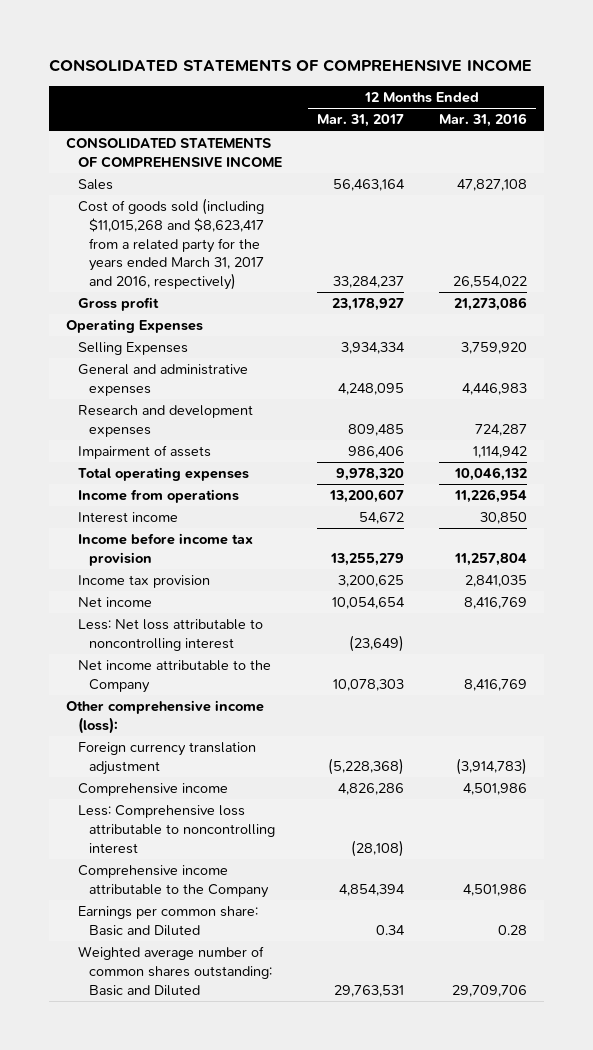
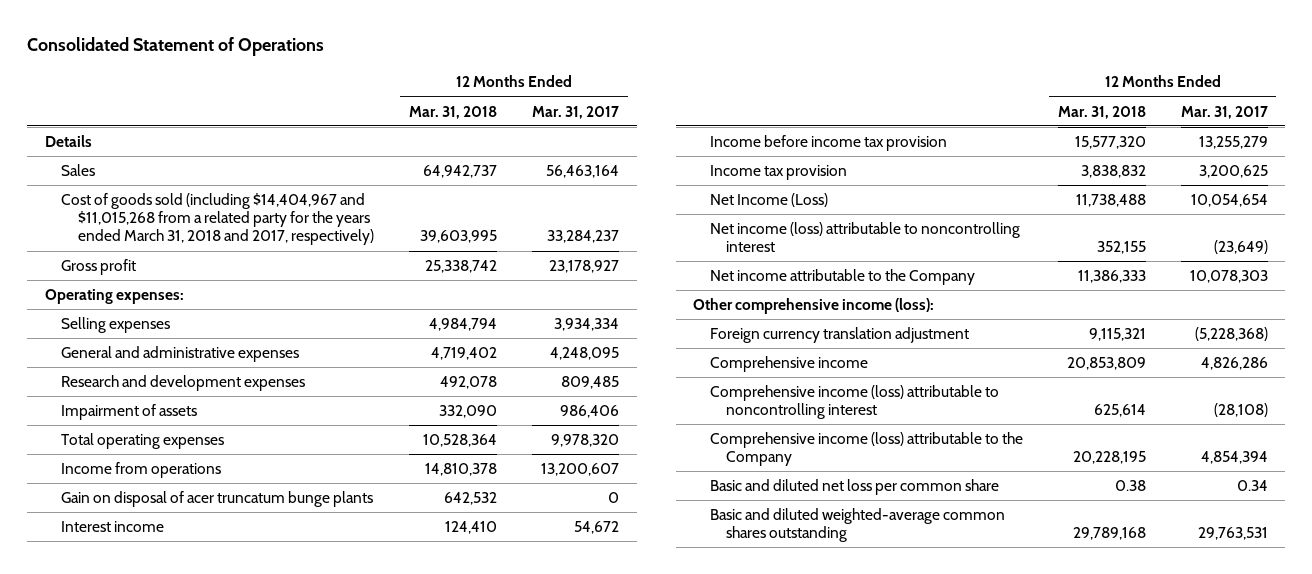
[48,59,532,73] CONSOLIDATED STATEMENTS OF COMPREHENSIVE INCOME -> [27,37,325,57] Consolidated Statement of Operations
[438,113,527,128] Mar. 31, 2016 -> none
none -> [409,105,498,119] Mar. 31, 2018
[66,137,282,168] CONSOLIDATED STATEMENTS OF COMPREHENSIVE INCOME -> none
none -> [44,135,92,148] Details
[77,198,265,290] Cost of goods sold (including $11,015,268 and $8,623,417 from a related party for the years ended March 31, 2017 and 2016, respectively) -> [61,193,374,246] Cost of goods sold (including $14,404,967 and $11,015,268 from a related party for the years ended March 31, 2018 and 2017, respectively)
[66,319,204,334] Operating Expenses -> [44,289,184,305] Operating expenses:
[77,342,188,356] Selling Expenses -> [61,317,171,334] Selling expenses
none -> [61,491,374,508] Gain on disposal of acer truncatum bunge plants
[77,597,152,608] Net income -> [709,193,828,208] Net Income (Loss)
[77,619,263,651] Less: Net loss attributable to noncontrolling interest -> [709,222,1020,253] Net income (loss) attributable to noncontrolling interest
[77,805,276,854] Less: Comprehensive loss attributable to noncontrolling interest -> [709,385,999,420] Comprehensive income (loss) attributable to noncontrolling interest
[77,865,270,898] Comprehensive income attributable to the Company -> [709,432,1023,467] Comprehensive income (loss) attributable to the Company
[77,906,258,936] Earnings per common share: Basic and Diluted -> [709,479,999,496] Basic and diluted net loss per common share
[77,946,273,996] Weighted average number of common shares outstanding: Basic and Diluted -> [709,508,1005,543] Basic and diluted weighted-average common shares outstanding

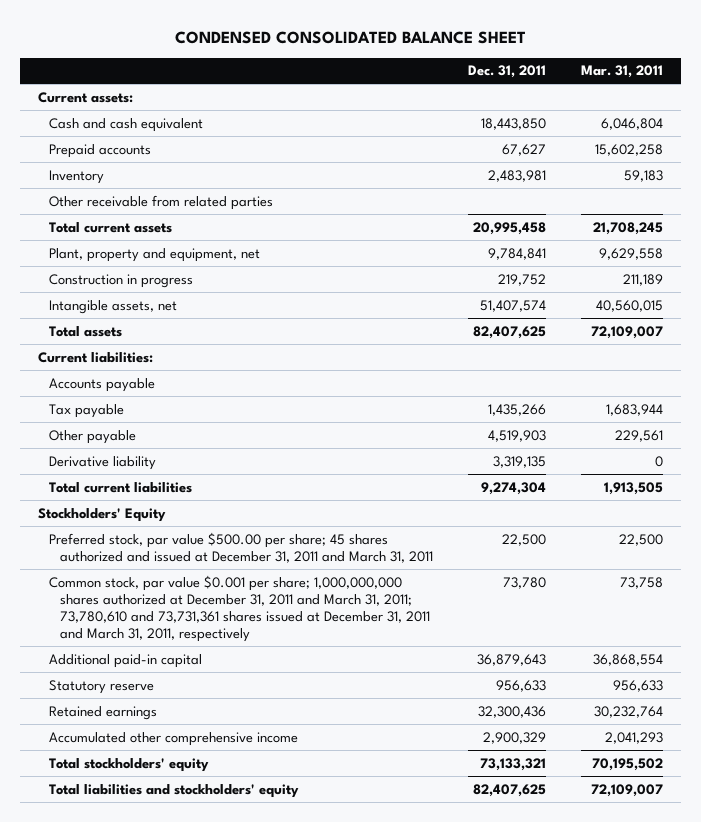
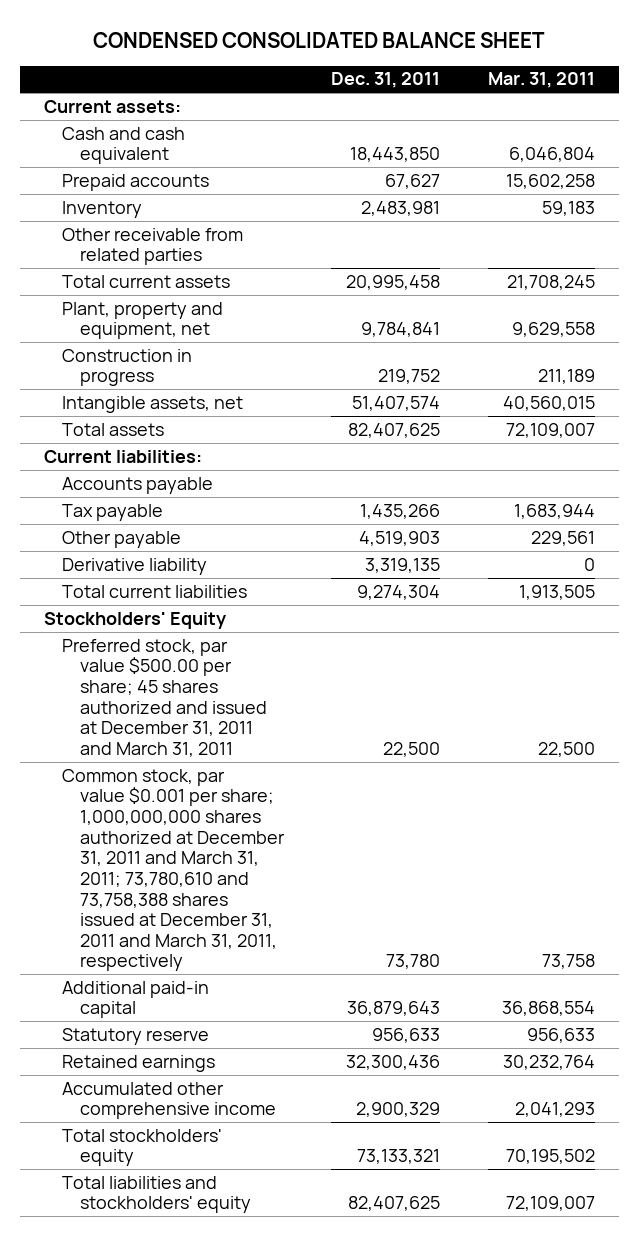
[48,574,430,642] Common stock, par value $0.001 per share; 1,000,000,000 shares authorized at December 31, 2011 and March 31, 2011; 73,780,610 and 73,731,361 shares issued at December 31, 2011 and March 31, 2011, respectively -> [61,768,285,972] Common stock, par value $0.001 per share; 1,000,000,000 shares authorized at December 31, 2011 and March 31, 2011; 73,780,610 and 73,758,388 shares issued at December 31, 2011 and March 31, 2011, respectively

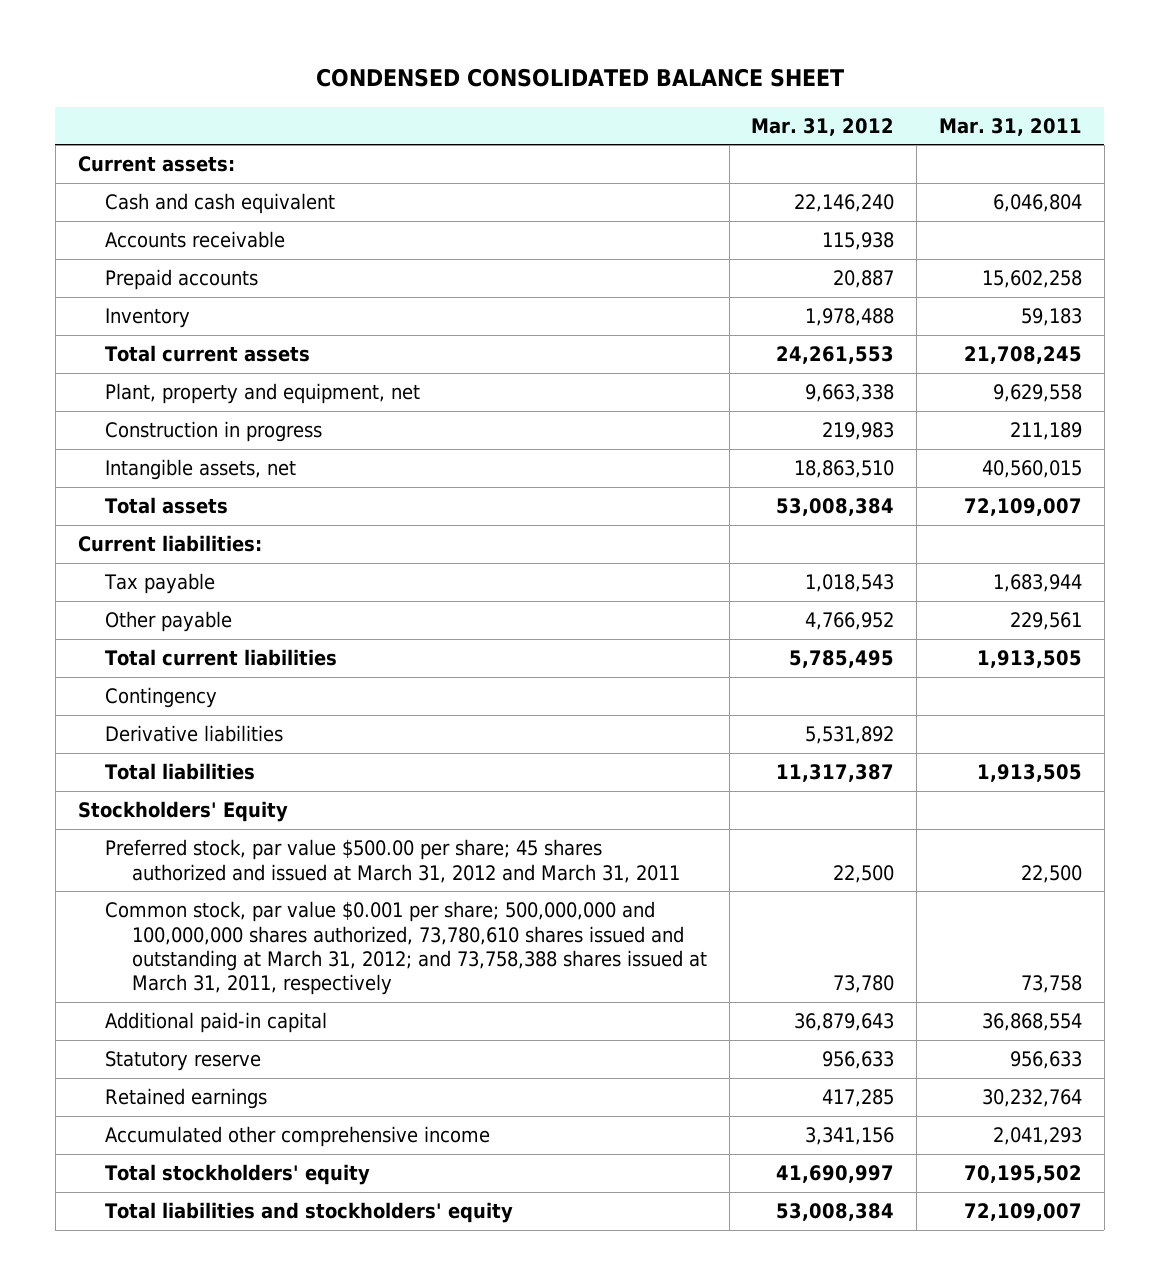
[331,72,441,89] Dec. 31, 2011 -> none
none -> [751,117,895,136] Mar. 31, 2012
none -> [104,231,285,249] Accounts receivable
[61,227,243,266] Other receivable from related parties -> none
[61,476,213,494] Accounts payable -> none
[61,557,207,575] Derivative liability -> none
none -> [104,687,217,709] Contingency
none -> [104,725,283,743] Derivative liabilities
none -> [104,763,255,781] Total liabilities
[61,638,267,757] Preferred stock, par value $500.00 per share; 45 shares authorized and issued at December 31, 2011 and March 31, 2011 -> [104,839,680,883] Preferred stock, par value $500.00 per share; 45 shares authorized and issued at March 31, 2012 and March 31, 2011
[61,768,285,972] Common stock, par value $0.001 per share; 1,000,000,000 shares authorized at December 31, 2011 and March 31, 2011; 73,780,610 and 73,758,388 shares issued at December 31, 2011 and March 31, 2011, respectively -> [104,901,707,996] Common stock, par value $0.001 per share; 500,000,000 and 100,000,000 shares authorized, 73,780,610 shares issued and outstanding at March 31, 2012; and 73,758,388 shares issued at March 31, 2011, respectively

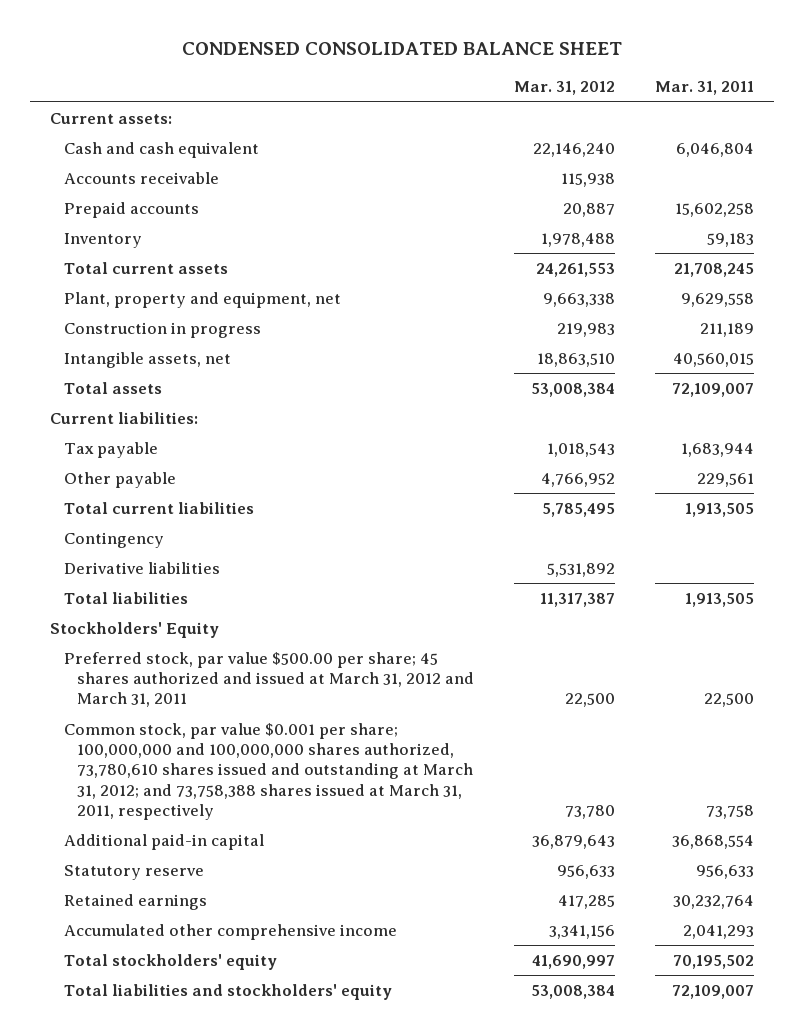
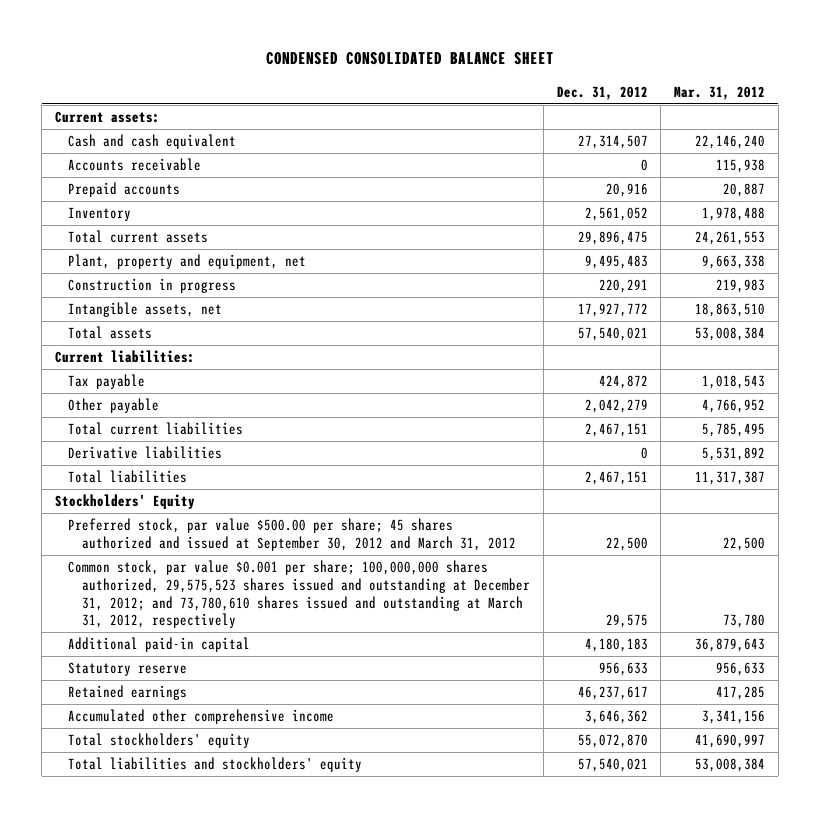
[655,81,755,96] Mar. 31, 2011 -> none
none -> [556,85,648,100] Dec. 31, 2012
[63,531,164,548] Contingency -> none
[63,651,474,708] Preferred stock, par value $500.00 per share; 45 shares authorized and issued at March 31, 2012 and March 31, 2011 -> [68,518,517,552] Preferred stock, par value $500.00 per share; 45 shares authorized and issued at September 30, 2012 and March 31, 2012
[63,722,473,821] Common stock, par value $0.001 per share; 100,000,000 and 100,000,000 shares authorized, 73,780,610 shares issued and outstanding at March 31, 2012; and 73,758,388 shares issued at March 31, 2011, respectively -> [68,560,531,629] Common stock, par value $0.001 per share; 100,000,000 shares authorized, 29,575,523 shares issued and outstanding at December 31, 2012; and 73,780,610 shares issued and outstanding at March 31, 2012, respectively

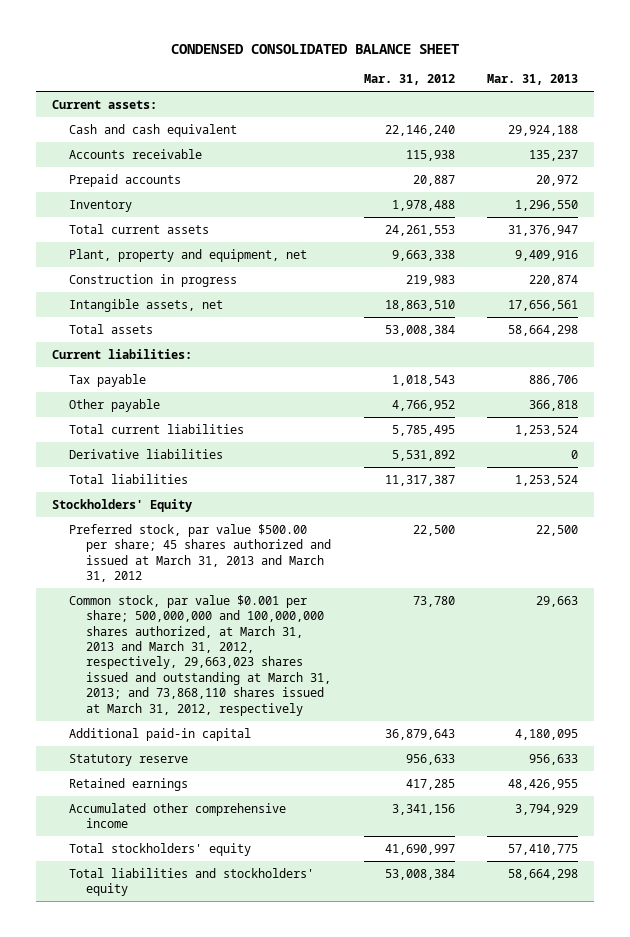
[556,85,648,100] Dec. 31, 2012 -> none
none -> [487,74,579,86] Mar. 31, 2013
[68,518,517,552] Preferred stock, par value $500.00 per share; 45 shares authorized and issued at September 30, 2012 and March 31, 2012 -> [69,523,332,582] Preferred stock, par value $500.00 per share; 45 shares authorized and issued at March 31, 2013 and March 31, 2012
[68,560,531,629] Common stock, par value $0.001 per share; 100,000,000 shares authorized, 29,575,523 shares issued and outstanding at December 31, 2012; and 73,780,610 shares issued and outstanding at March 31, 2012, respectively -> [69,594,332,716] Common stock, par value $0.001 per share; 500,000,000 and 100,000,000 shares authorized, at March 31, 2013 and March 31, 2012, respectively, 29,663,023 shares issued and outstanding at March 31, 2013; and 73,868,110 shares issued at March 31, 2012, respectively

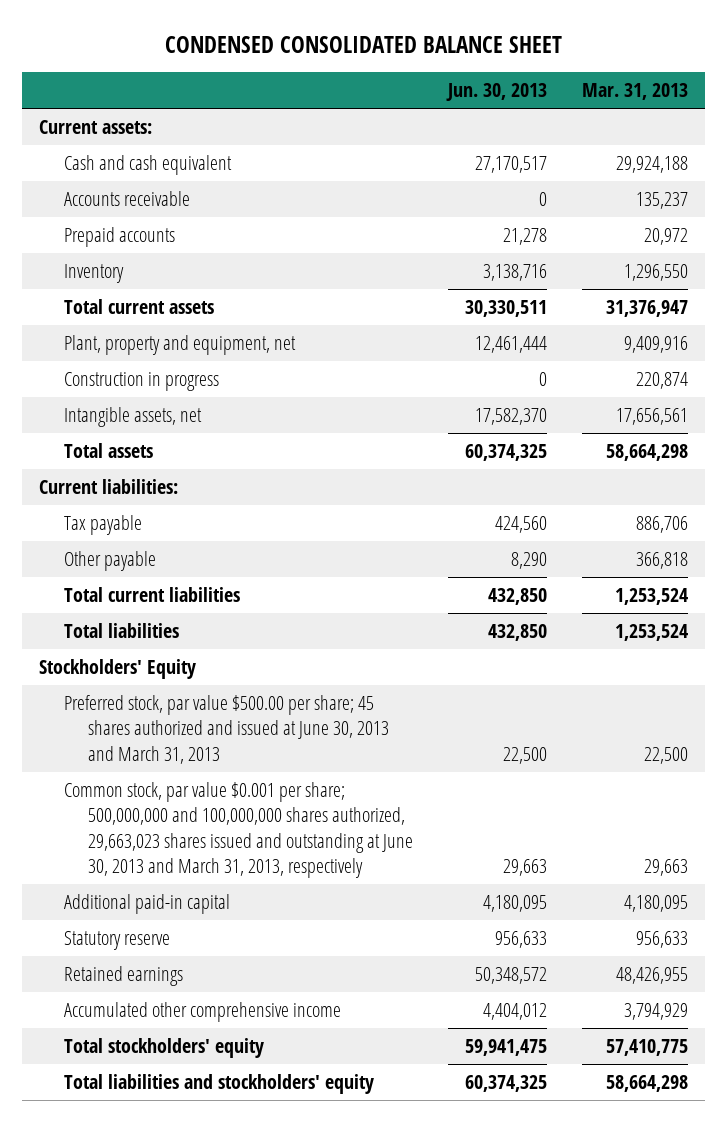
[363,74,455,86] Mar. 31, 2012 -> none
none -> [446,83,548,102] Jun. 30, 2013
[69,448,224,459] Derivative liabilities -> none
[69,523,332,582] Preferred stock, par value $500.00 per share; 45 shares authorized and issued at March 31, 2013 and March 31, 2012 -> [63,695,390,764] Preferred stock, par value $500.00 per share; 45 shares authorized and issued at June 30, 2013 and March 31, 2013
[69,594,332,716] Common stock, par value $0.001 per share; 500,000,000 and 100,000,000 shares authorized, at March 31, 2013 and March 31, 2012, respectively, 29,663,023 shares issued and outstanding at March 31, 2013; and 73,868,110 shares issued at March 31, 2012, respectively -> [63,782,414,878] Common stock, par value $0.001 per share; 500,000,000 and 100,000,000 shares authorized, 29,663,023 shares issued and outstanding at June 30, 2013 and March 31, 2013, respectively

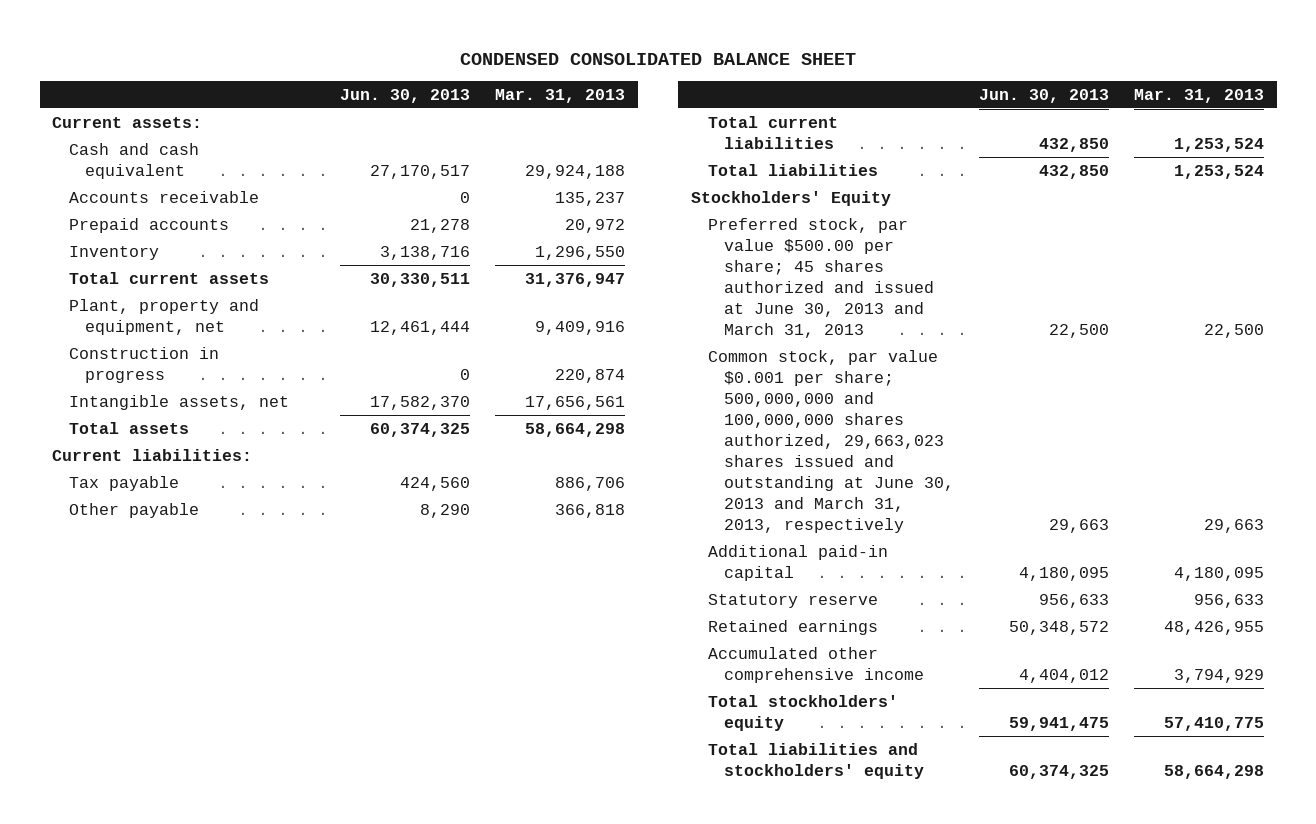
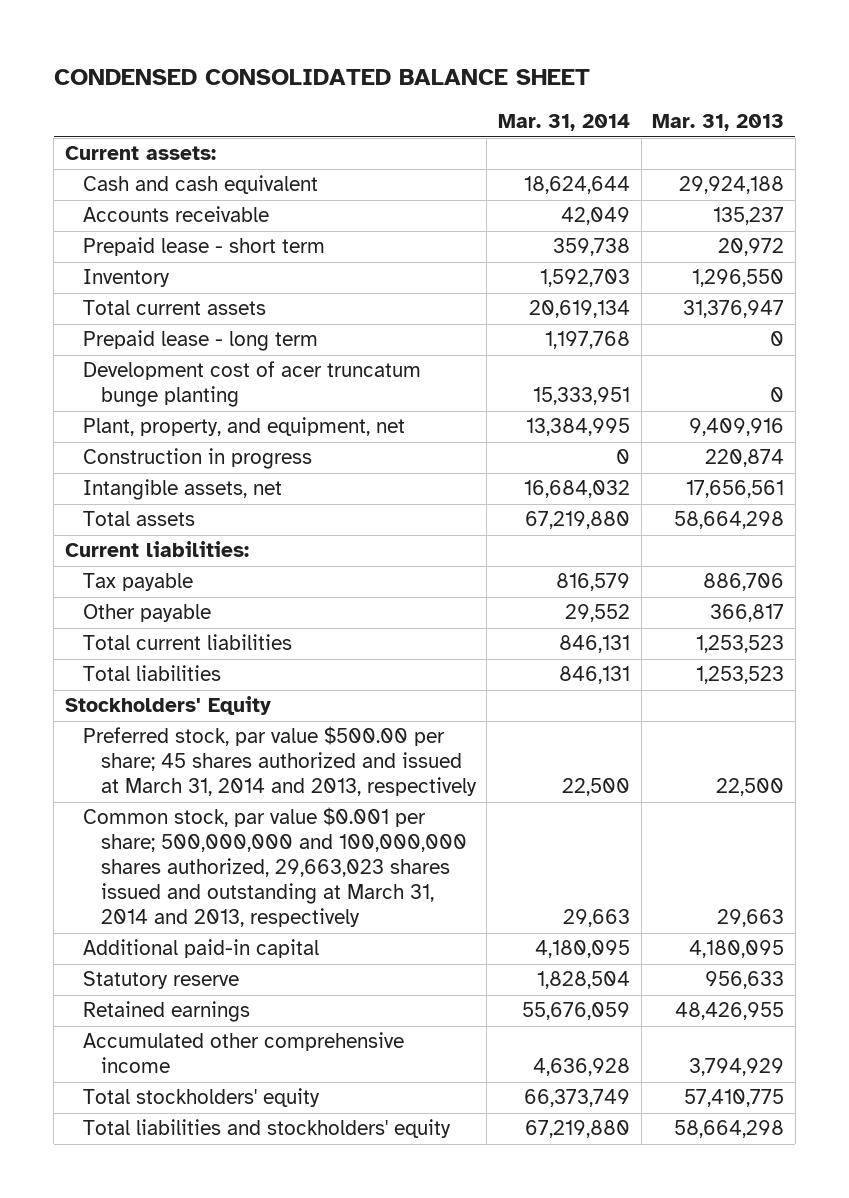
[340,88,471,103] Jun. 30, 2013 -> none
none -> [497,114,630,132] Mar. 31, 2014
[68,217,229,233] Prepaid accounts -> [82,237,325,257] Prepaid lease - short term
none -> [82,330,318,352] Prepaid lease - long term
none -> [82,361,421,408] Development cost of acer truncatum bunge planting
[68,298,259,335] Plant, property and equipment, net -> [82,417,405,437] Plant, property, and equipment, net
[555,503,626,518] 366,818 -> [710,604,785,623] 366,817
[1174,137,1265,152] 1,253,524 -> [696,635,785,654] 1,253,523
[1174,164,1265,179] 1,253,524 -> [696,666,785,685] 1,253,523
[707,217,935,338] Preferred stock, par value $500.00 per share; 45 shares authorized and issued at June 30, 2013 and March 31, 2013 -> [82,726,477,797] Preferred stock, par value $500.00 per share; 45 shares authorized and issued at March 31, 2014 and 2013, respectively
[707,349,955,533] Common stock, par value $0.001 per share; 500,000,000 and 100,000,000 shares authorized, 29,663,023 shares issued and outstanding at June 30, 2013 and March 31, 2013, respectively -> [82,807,467,928] Common stock, par value $0.001 per share; 500,000,000 and 100,000,000 shares authorized, 29,663,023 shares issued and outstanding at March 31, 2014 and 2013, respectively

